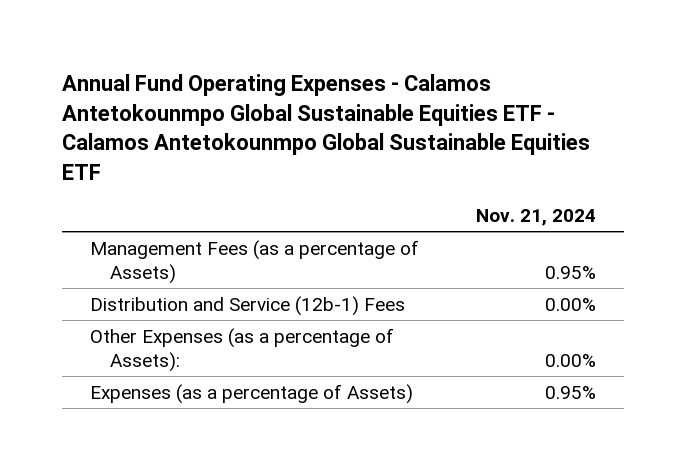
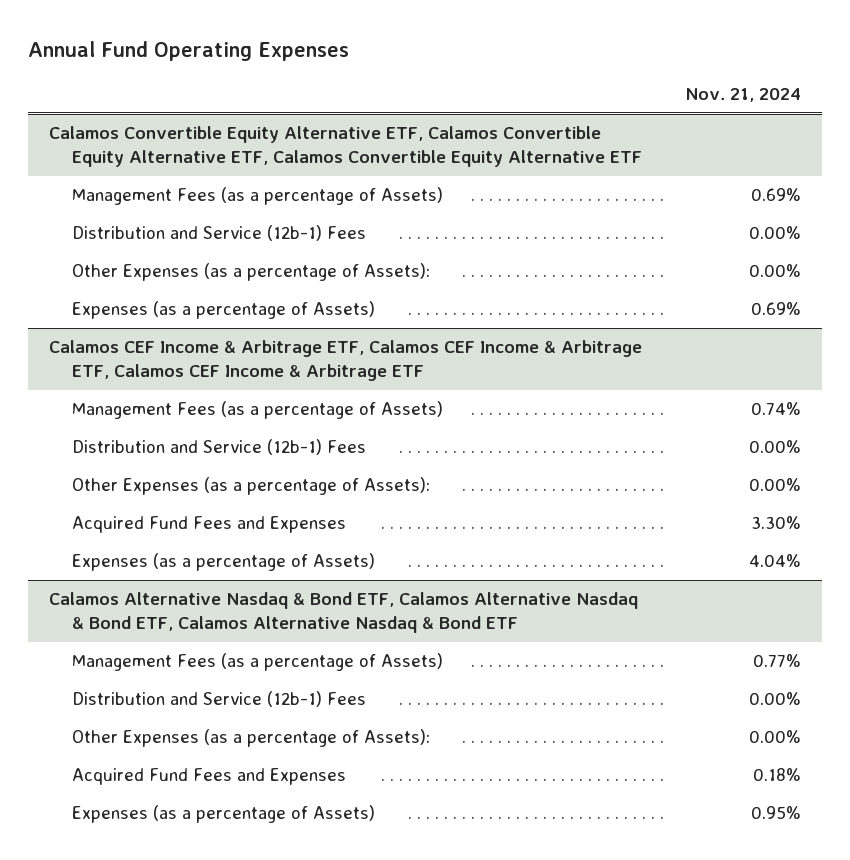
[61,74,590,181] Annual Fund Operating Expenses - Calamos Antetokounmpo Global Sustainable Equities ETF - Calamos Antetokounmpo Global Sustainable Equities ETF -> [28,40,350,61] Annual Fund Operating Expenses
none -> [49,126,643,168] Calamos Convertible Equity Alternative ETF, Calamos Convertible Equity Alternative ETF, Calamos Convertible Equity Alternative ETF
[544,265,596,279] 0.95% -> [750,188,801,202] 0.69%
none -> [72,301,376,320] Expenses (as a percentage of Assets)
none -> [49,340,643,382] Calamos CEF Income & Arbitrage ETF, Calamos CEF Income & Arbitrage ETF, Calamos CEF Income & Arbitrage ETF
none -> [72,401,444,420] Management Fees (as a percentage of Assets)
none -> [72,439,367,456] Distribution and Service (12b-1) Fees
none -> [72,477,431,496] Other Expenses (as a percentage of Assets):
none -> [72,516,347,534] Acquired Fund Fees and Expenses
none -> [72,553,376,572] Expenses (as a percentage of Assets)
none -> [49,592,639,634] Calamos Alternative Nasdaq & Bond ETF, Calamos Alternative Nasdaq & Bond ETF, Calamos Alternative Nasdaq & Bond ETF
none -> [72,653,444,672] Management Fees (as a percentage of Assets)
none -> [72,691,367,708] Distribution and Service (12b-1) Fees
none -> [72,729,431,748] Other Expenses (as a percentage of Assets):
none -> [72,768,347,786] Acquired Fund Fees and Expenses

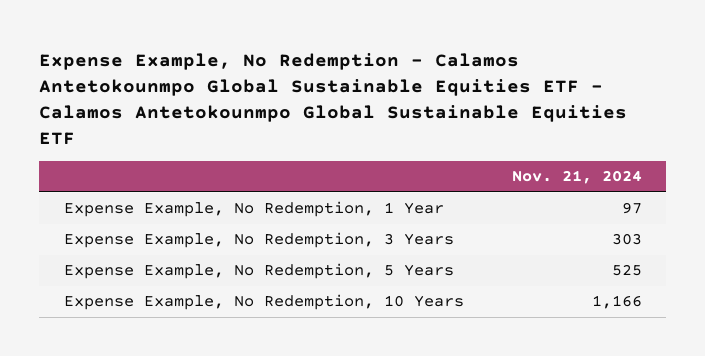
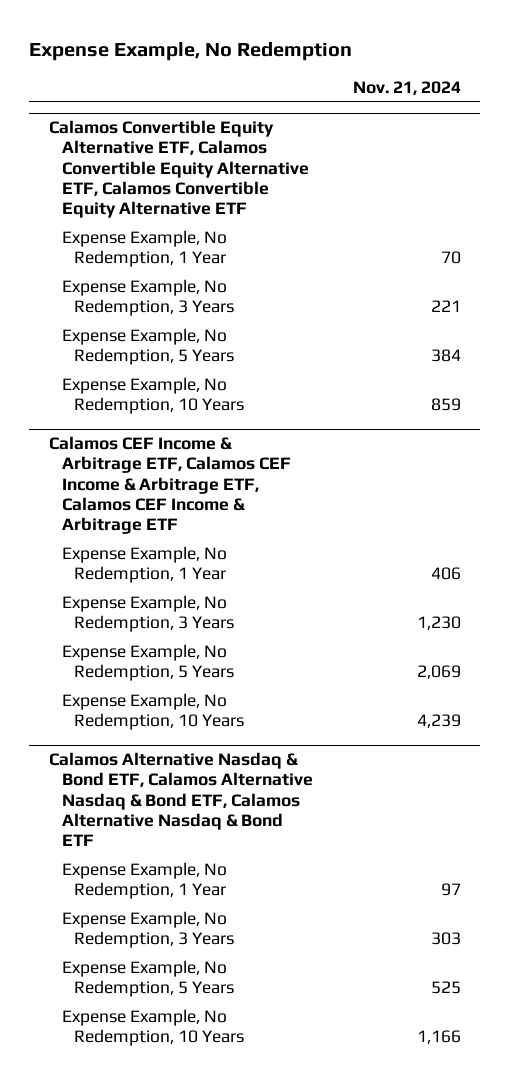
[39,52,628,145] Expense Example, No Redemption - Calamos Antetokounmpo Global Sustainable Equities ETF - Calamos Antetokounmpo Global Sustainable Equities ETF -> [29,42,353,62] Expense Example, No Redemption
none -> [49,119,309,219] Calamos Convertible Equity Alternative ETF, Calamos Convertible Equity Alternative ETF, Calamos Convertible Equity Alternative ETF
none -> [61,229,227,268] Expense Example, No Redemption, 1 Year
none -> [61,278,234,317] Expense Example, No Redemption, 3 Years
none -> [61,327,234,366] Expense Example, No Redemption, 5 Years
none -> [61,376,244,415] Expense Example, No Redemption, 10 Years
none -> [49,435,291,535] Calamos CEF Income & Arbitrage ETF, Calamos CEF Income & Arbitrage ETF, Calamos CEF Income & Arbitrage ETF
none -> [61,545,227,584] Expense Example, No Redemption, 1 Year
none -> [61,594,234,633] Expense Example, No Redemption, 3 Years
none -> [61,643,234,682] Expense Example, No Redemption, 5 Years
none -> [61,692,244,731] Expense Example, No Redemption, 10 Years
none -> [49,751,313,847] Calamos Alternative Nasdaq & Bond ETF, Calamos Alternative Nasdaq & Bond ETF, Calamos Alternative Nasdaq & Bond ETF

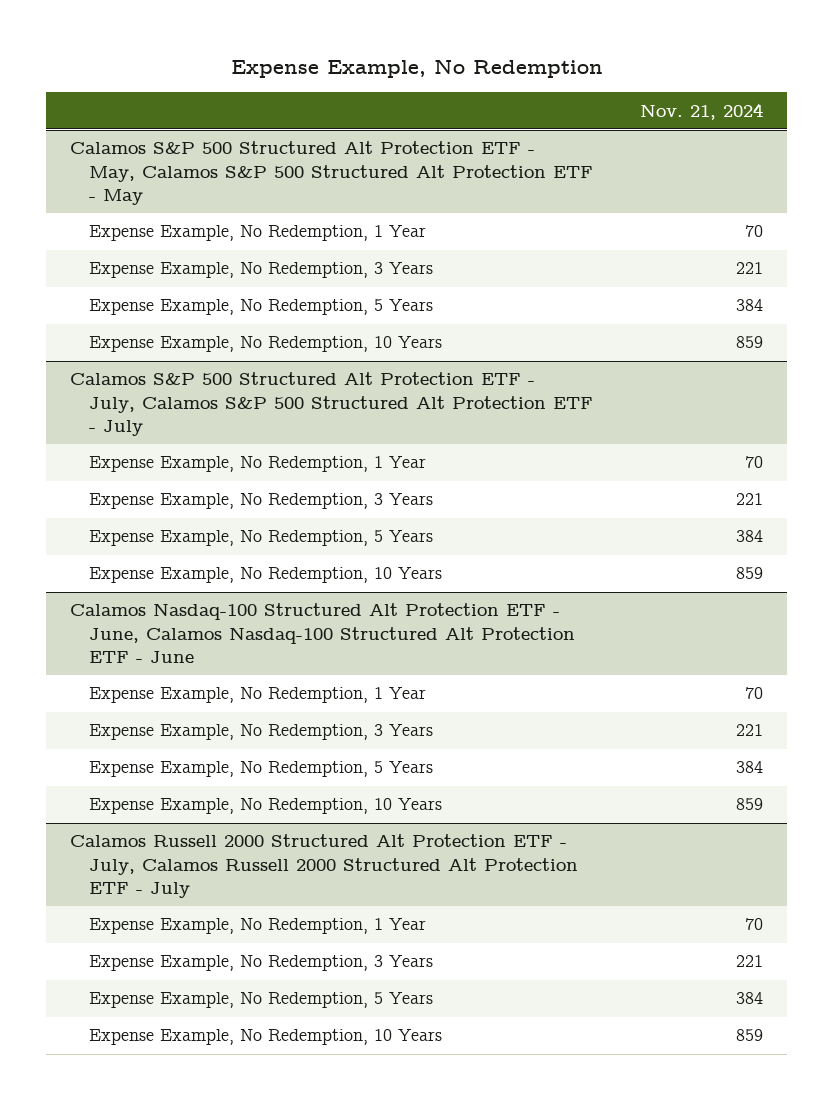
[49,119,309,219] Calamos Convertible Equity Alternative ETF, Calamos Convertible Equity Alternative ETF, Calamos Convertible Equity Alternative ETF -> none
none -> [70,141,594,205] Calamos S&P 500 Structured Alt Protection ETF - May, Calamos S&P 500 Structured Alt Protection ETF - May
[49,435,291,535] Calamos CEF Income & Arbitrage ETF, Calamos CEF Income & Arbitrage ETF, Calamos CEF Income & Arbitrage ETF -> none
[49,751,313,847] Calamos Alternative Nasdaq & Bond ETF, Calamos Alternative Nasdaq & Bond ETF, Calamos Alternative Nasdaq & Bond ETF -> none
none -> [70,372,594,436] Calamos S&P 500 Structured Alt Protection ETF - July, Calamos S&P 500 Structured Alt Protection ETF - July
[430,567,461,581] 406 -> [745,456,764,469] 70
[416,616,461,631] 1,230 -> [736,493,764,506] 221
[416,665,461,680] 2,069 -> [736,530,764,543] 384
[416,714,461,729] 4,239 -> [736,567,764,580] 859
none -> [70,603,576,663] Calamos Nasdaq-100 Structured Alt Protection ETF - June, Calamos Nasdaq-100 Structured Alt Protection ETF - June
[440,883,461,897] 97 -> [745,687,764,700] 70
[430,932,461,946] 303 -> [736,724,764,737] 221
[430,981,461,995] 525 -> [736,761,764,774] 384
[416,1030,461,1045] 1,166 -> [736,798,764,811] 859
none -> [70,834,579,898] Calamos Russell 2000 Structured Alt Protection ETF - July, Calamos Russell 2000 Structured Alt Protection ETF - July
none -> [89,918,427,935] Expense Example, No Redemption, 1 Year
none -> [89,955,434,972] Expense Example, No Redemption, 3 Years
none -> [89,992,434,1009] Expense Example, No Redemption, 5 Years
none -> [89,1029,443,1046] Expense Example, No Redemption, 10 Years

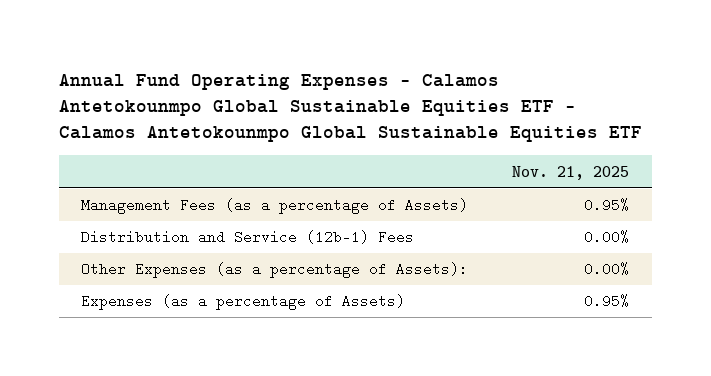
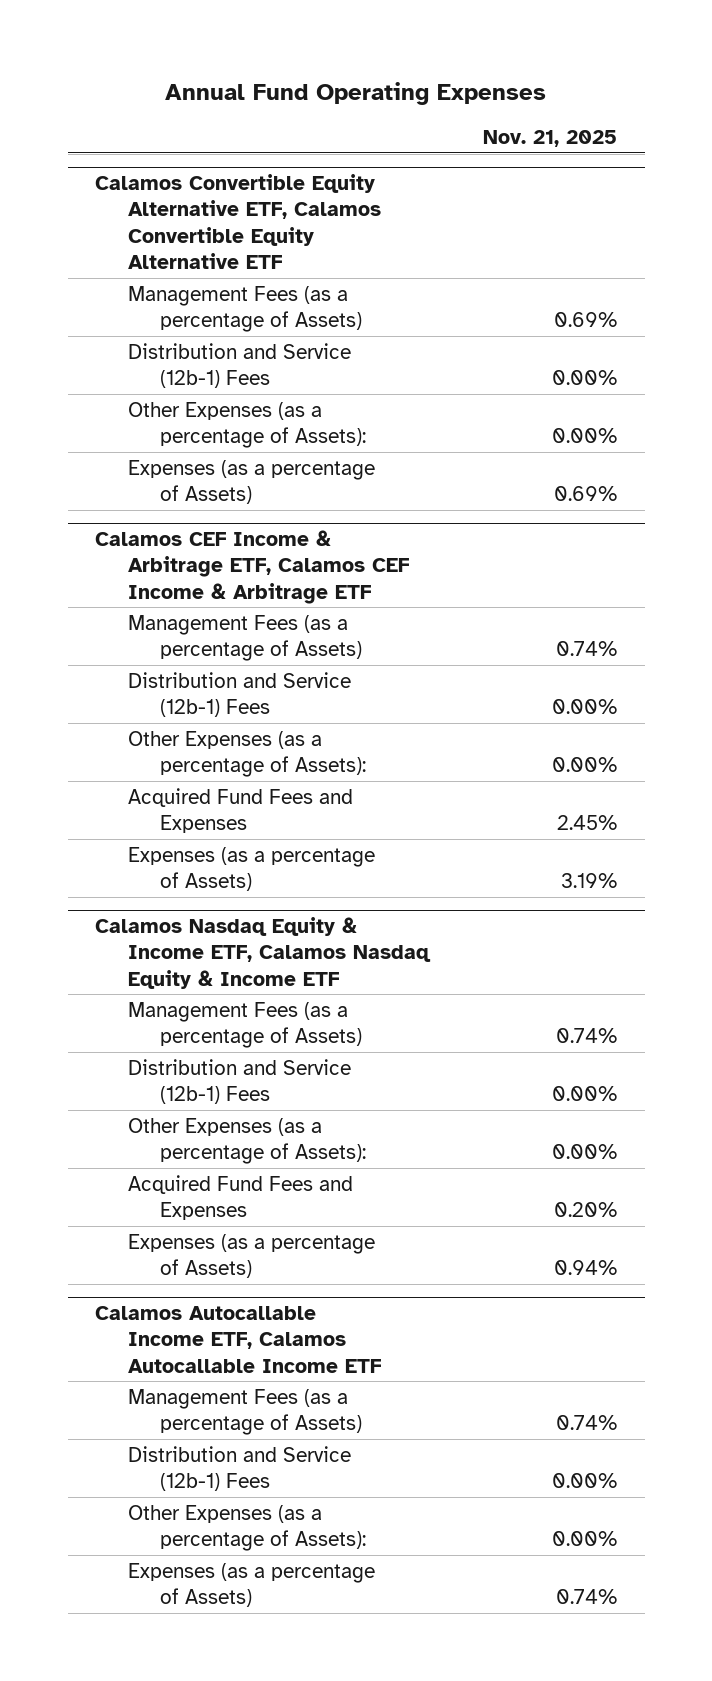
[59,73,643,143] Annual Fund Operating Expenses - Calamos Antetokounmpo Global Sustainable Equities ETF - Calamos Antetokounmpo Global Sustainable Equities ETF -> [165,82,547,106] Annual Fund Operating Expenses
none -> [95,174,381,269] Calamos Convertible Equity Alternative ETF, Calamos Convertible Equity Alternative ETF
[584,198,630,213] 0.95% -> [554,312,618,328] 0.69%
[584,294,630,309] 0.95% -> [554,486,618,502] 0.69%
none -> [95,530,409,604] Calamos CEF Income & Arbitrage ETF, Calamos CEF Income & Arbitrage ETF
none -> [127,614,363,662] Management Fees (as a percentage of Assets)
none -> [127,671,351,718] Distribution and Service (12b-1) Fees
none -> [127,730,367,778] Other Expenses (as a percentage of Assets):
none -> [127,787,353,834] Acquired Fund Fees and Expenses
none -> [127,846,375,892] Expenses (as a percentage of Assets)
none -> [95,917,431,989] Calamos Nasdaq Equity & Income ETF, Calamos Nasdaq Equity & Income ETF
none -> [127,1001,363,1049] Management Fees (as a percentage of Assets)
none -> [127,1058,351,1105] Distribution and Service (12b-1) Fees
none -> [127,1117,367,1165] Other Expenses (as a percentage of Assets):
none -> [127,1174,353,1221] Acquired Fund Fees and Expenses
none -> [127,1233,375,1279] Expenses (as a percentage of Assets)
none -> [95,1306,381,1373] Calamos Autocallable Income ETF, Calamos Autocallable Income ETF
none -> [127,1388,363,1436] Management Fees (as a percentage of Assets)
none -> [127,1445,351,1492] Distribution and Service (12b-1) Fees
none -> [127,1504,367,1552] Other Expenses (as a percentage of Assets):
none -> [127,1562,375,1608] Expenses (as a percentage of Assets)

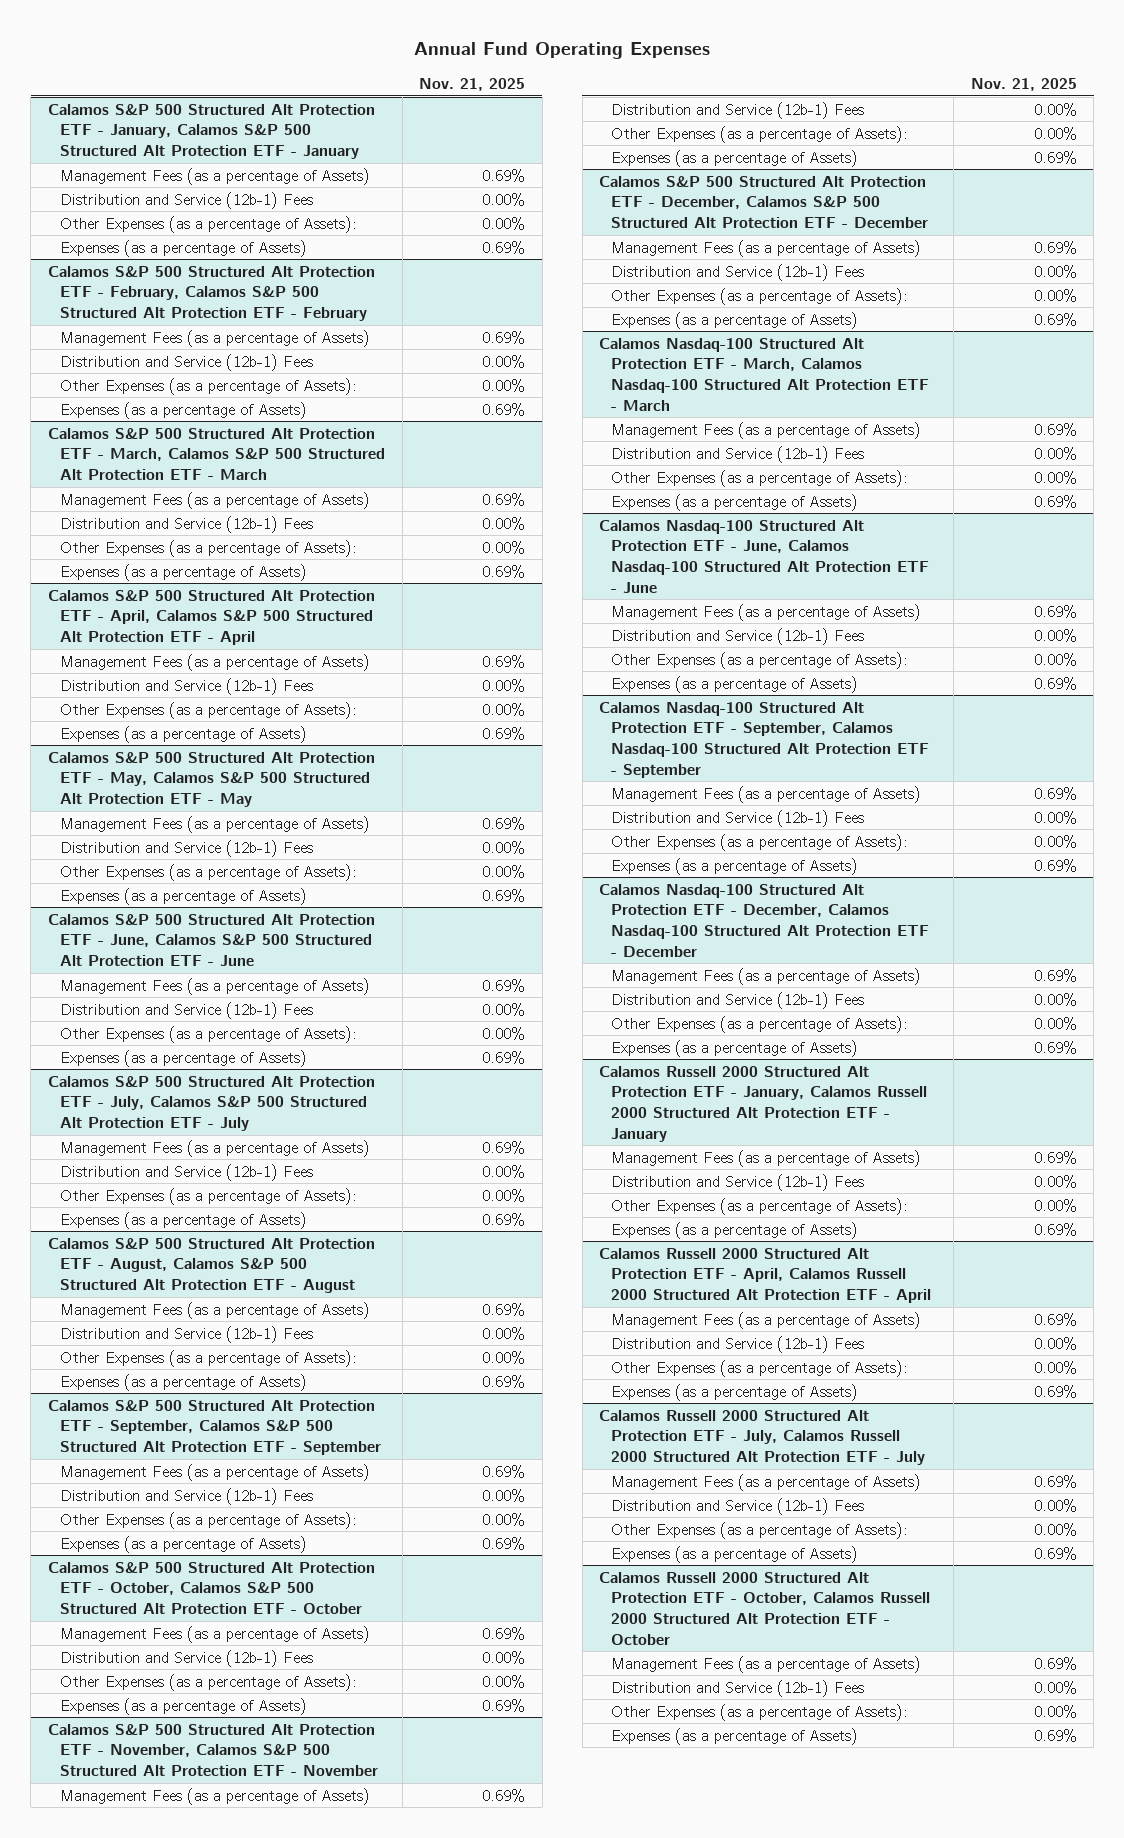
[95,174,381,269] Calamos Convertible Equity Alternative ETF, Calamos Convertible Equity Alternative ETF -> none
none -> [47,103,375,160] Calamos S&P 500 Structured Alt Protection ETF - January, Calamos S&P 500 Structured Alt Protection ETF - January
[95,530,409,604] Calamos CEF Income & Arbitrage ETF, Calamos CEF Income & Arbitrage ETF -> none
none -> [47,265,375,322] Calamos S&P 500 Structured Alt Protection ETF - February, Calamos S&P 500 Structured Alt Protection ETF - February
[556,641,618,657] 0.74% -> [482,330,526,344] 0.69%
[127,787,353,834] Acquired Fund Fees and Expenses -> none
[95,917,431,989] Calamos Nasdaq Equity & Income ETF, Calamos Nasdaq Equity & Income ETF -> none
[561,873,618,889] 3.19% -> [482,402,526,416] 0.69%
none -> [47,427,386,481] Calamos S&P 500 Structured Alt Protection ETF - March, Calamos S&P 500 Structured Alt Protection ETF - March
[556,1028,618,1044] 0.74% -> [482,492,526,506] 0.69%
[127,1174,353,1221] Acquired Fund Fees and Expenses -> none
[95,1306,381,1373] Calamos Autocallable Income ETF, Calamos Autocallable Income ETF -> none
[554,1260,618,1276] 0.94% -> [482,564,526,578] 0.69%
none -> [47,589,375,646] Calamos S&P 500 Structured Alt Protection ETF - April, Calamos S&P 500 Structured Alt Protection ETF - April
[556,1415,618,1431] 0.74% -> [482,654,526,668] 0.69%
[556,1589,618,1605] 0.74% -> [482,726,526,740] 0.69%
none -> [47,751,375,808] Calamos S&P 500 Structured Alt Protection ETF - May, Calamos S&P 500 Structured Alt Protection ETF - May
none -> [60,815,371,833] Management Fees (as a percentage of Assets)
none -> [60,839,314,857] Distribution and Service (12b-1) Fees
none -> [60,863,358,881] Other Expenses (as a percentage of Assets):
none -> [60,887,308,905] Expenses (as a percentage of Assets)
none -> [47,913,375,967] Calamos S&P 500 Structured Alt Protection ETF - June, Calamos S&P 500 Structured Alt Protection ETF - June
none -> [60,977,371,995] Management Fees (as a percentage of Assets)
none -> [60,1001,314,1019] Distribution and Service (12b-1) Fees
none -> [60,1025,358,1043] Other Expenses (as a percentage of Assets):
none -> [60,1049,308,1067] Expenses (as a percentage of Assets)
none -> [47,1075,375,1132] Calamos S&P 500 Structured Alt Protection ETF - July, Calamos S&P 500 Structured Alt Protection ETF - July
none -> [60,1139,371,1157] Management Fees (as a percentage of Assets)
none -> [60,1163,314,1181] Distribution and Service (12b-1) Fees
none -> [60,1187,358,1205] Other Expenses (as a percentage of Assets):
none -> [60,1211,308,1229] Expenses (as a percentage of Assets)
none -> [47,1237,375,1294] Calamos S&P 500 Structured Alt Protection ETF - August, Calamos S&P 500 Structured Alt Protection ETF - August
none -> [60,1301,371,1319] Management Fees (as a percentage of Assets)
none -> [60,1325,314,1343] Distribution and Service (12b-1) Fees
none -> [60,1349,358,1367] Other Expenses (as a percentage of Assets):
none -> [60,1373,308,1391] Expenses (as a percentage of Assets)
none -> [47,1399,382,1456] Calamos S&P 500 Structured Alt Protection ETF - September, Calamos S&P 500 Structured Alt Protection ETF - September
none -> [60,1463,371,1481] Management Fees (as a percentage of Assets)
none -> [60,1487,314,1505] Distribution and Service (12b-1) Fees
none -> [60,1511,358,1529] Other Expenses (as a percentage of Assets):
none -> [60,1535,308,1553] Expenses (as a percentage of Assets)
none -> [47,1561,375,1615] Calamos S&P 500 Structured Alt Protection ETF - October, Calamos S&P 500 Structured Alt Protection ETF - October
none -> [60,1625,371,1643] Management Fees (as a percentage of Assets)
none -> [60,1649,314,1667] Distribution and Service (12b-1) Fees
none -> [60,1673,358,1691] Other Expenses (as a percentage of Assets):
none -> [60,1697,308,1715] Expenses (as a percentage of Assets)
none -> [47,1723,379,1777] Calamos S&P 500 Structured Alt Protection ETF - November, Calamos S&P 500 Structured Alt Protection ETF - November
none -> [60,1787,371,1805] Management Fees (as a percentage of Assets)
none -> [611,101,865,119] Distribution and Service (12b-1) Fees
none -> [611,125,909,143] Other Expenses (as a percentage of Assets):
none -> [611,149,859,167] Expenses (as a percentage of Assets)
none -> [599,175,929,229] Calamos S&P 500 Structured Alt Protection ETF - December, Calamos S&P 500 Structured Alt Protection ETF - December
none -> [611,239,922,257] Management Fees (as a percentage of Assets)
none -> [611,263,865,281] Distribution and Service (12b-1) Fees
none -> [611,287,909,305] Other Expenses (as a percentage of Assets):
none -> [611,311,859,329] Expenses (as a percentage of Assets)
none -> [599,337,930,411] Calamos Nasdaq-100 Structured Alt Protection ETF - March, Calamos Nasdaq-100 Structured Alt Protection ETF - March
none -> [611,421,922,439] Management Fees (as a percentage of Assets)
none -> [611,445,865,463] Distribution and Service (12b-1) Fees
none -> [611,469,909,487] Other Expenses (as a percentage of Assets):
none -> [611,493,859,511] Expenses (as a percentage of Assets)
none -> [599,519,930,593] Calamos Nasdaq-100 Structured Alt Protection ETF - June, Calamos Nasdaq-100 Structured Alt Protection ETF - June
none -> [611,603,922,621] Management Fees (as a percentage of Assets)
none -> [611,627,865,645] Distribution and Service (12b-1) Fees
none -> [611,651,909,669] Other Expenses (as a percentage of Assets):
none -> [611,675,859,693] Expenses (as a percentage of Assets)
none -> [599,701,930,778] Calamos Nasdaq-100 Structured Alt Protection ETF - September, Calamos Nasdaq-100 Structured Alt Protection ETF - September
none -> [611,785,922,803] Management Fees (as a percentage of Assets)
none -> [611,809,865,827] Distribution and Service (12b-1) Fees
none -> [611,833,909,851] Other Expenses (as a percentage of Assets):
none -> [611,857,859,875] Expenses (as a percentage of Assets)
none -> [599,883,930,957] Calamos Nasdaq-100 Structured Alt Protection ETF - December, Calamos Nasdaq-100 Structured Alt Protection ETF - December
none -> [611,967,922,985] Management Fees (as a percentage of Assets)
none -> [611,991,865,1009] Distribution and Service (12b-1) Fees
none -> [611,1015,909,1033] Other Expenses (as a percentage of Assets):
none -> [611,1039,859,1057] Expenses (as a percentage of Assets)
none -> [599,1065,928,1142] Calamos Russell 2000 Structured Alt Protection ETF - January, Calamos Russell 2000 Structured Alt Protection ETF - January
none -> [611,1149,922,1167] Management Fees (as a percentage of Assets)
none -> [611,1173,865,1191] Distribution and Service (12b-1) Fees
none -> [611,1197,909,1215] Other Expenses (as a percentage of Assets):
none -> [611,1221,859,1239] Expenses (as a percentage of Assets)
none -> [599,1247,932,1304] Calamos Russell 2000 Structured Alt Protection ETF - April, Calamos Russell 2000 Structured Alt Protection ETF - April
none -> [611,1311,922,1329] Management Fees (as a percentage of Assets)
none -> [611,1335,865,1353] Distribution and Service (12b-1) Fees
none -> [611,1359,909,1377] Other Expenses (as a percentage of Assets):
none -> [611,1383,859,1401] Expenses (as a percentage of Assets)
none -> [599,1409,926,1466] Calamos Russell 2000 Structured Alt Protection ETF - July, Calamos Russell 2000 Structured Alt Protection ETF - July
none -> [611,1473,922,1491] Management Fees (as a percentage of Assets)
none -> [611,1497,865,1515] Distribution and Service (12b-1) Fees
none -> [611,1521,909,1539] Other Expenses (as a percentage of Assets):
none -> [611,1545,859,1563] Expenses (as a percentage of Assets)
none -> [599,1571,931,1645] Calamos Russell 2000 Structured Alt Protection ETF - October, Calamos Russell 2000 Structured Alt Protection ETF - October
none -> [611,1655,922,1673] Management Fees (as a percentage of Assets)
none -> [611,1679,865,1697] Distribution and Service (12b-1) Fees
none -> [611,1703,909,1721] Other Expenses (as a percentage of Assets):
none -> [611,1727,859,1745] Expenses (as a percentage of Assets)

